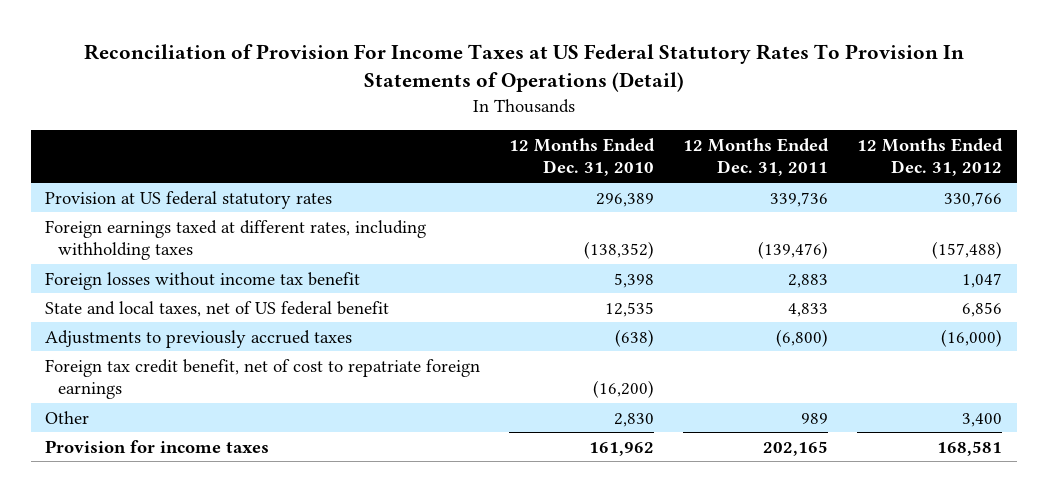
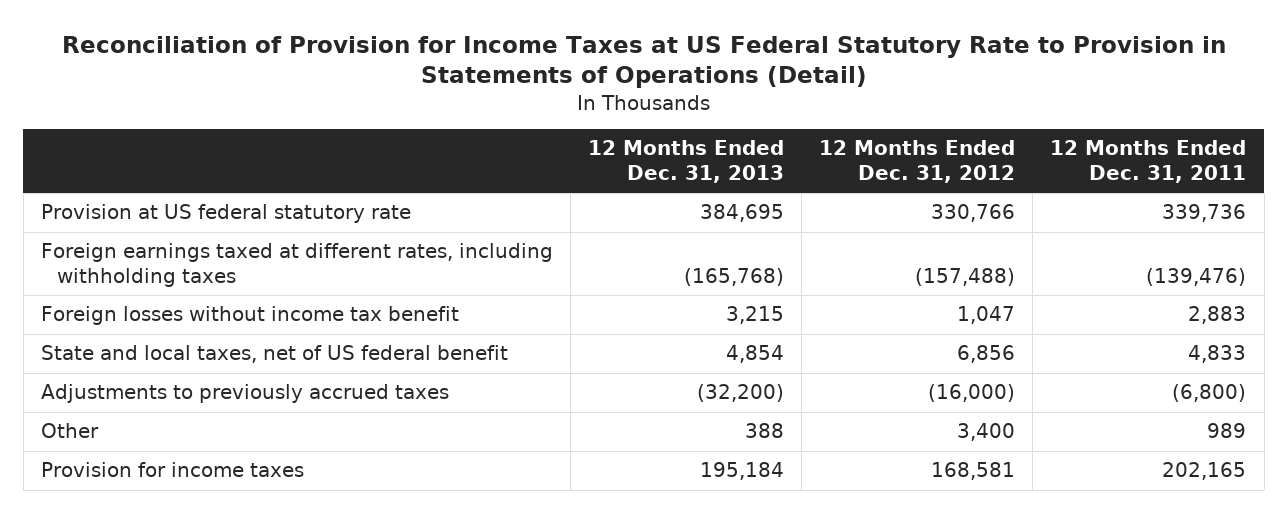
[83,43,964,93] Reconciliation of Provision For Income Taxes at US Federal Statutory Rates To Provision In Statements of Operations (Detail) -> [61,36,1226,89] Reconciliation of Provision for Income Taxes at US Federal Statutory Rate to Provision in Statements of Operations (Detail)
[509,137,656,177] 12 Months Ended Dec. 31, 2010 -> none
none -> [587,140,784,183] 12 Months Ended Dec. 31, 2013
[45,190,333,209] Provision at US federal statutory rates -> [40,204,411,224] Provision at US federal statutory rate
[45,358,481,400] Foreign tax credit benefit, net of cost to repatriate foreign earnings -> none

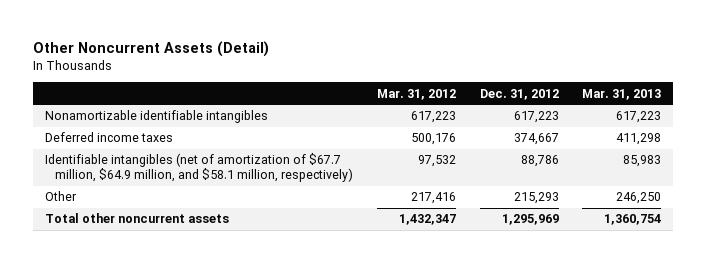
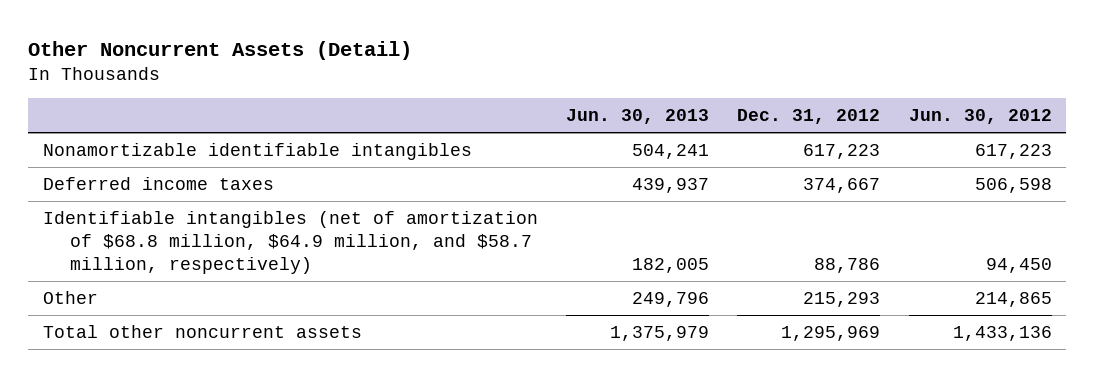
[376,88,456,100] Mar. 31, 2012 -> none
[582,88,662,100] Mar. 31, 2013 -> none
none -> [565,109,709,125] Jun. 30, 2013
none -> [908,109,1052,125] Jun. 30, 2012
[44,153,354,183] Identifiable intangibles (net of amortization of $67.7 million, $64.9 million, and $58.1 million, respectively) -> [42,210,538,275] Identifiable intangibles (net of amortization of $68.8 million, $64.9 million, and $58.7 million, respectively)

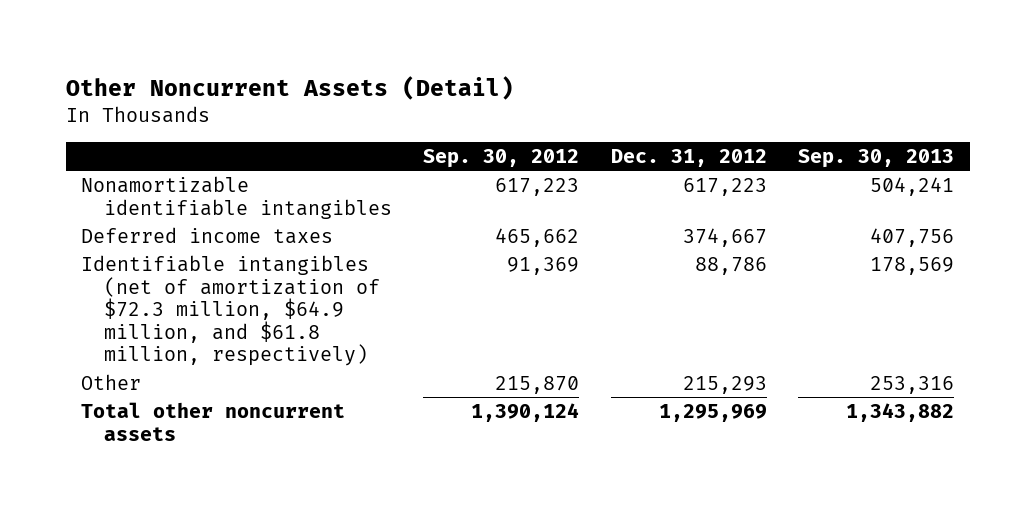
[565,109,709,125] Jun. 30, 2013 -> none
[908,109,1052,125] Jun. 30, 2012 -> none
none -> [423,148,580,168] Sep. 30, 2012
none -> [797,148,954,168] Sep. 30, 2013
[42,210,538,275] Identifiable intangibles (net of amortization of $68.8 million, $64.9 million, and $58.7 million, respectively) -> [81,255,381,367] Identifiable intangibles (net of amortization of $72.3 million, $64.9 million, and $61.8 million, respectively)

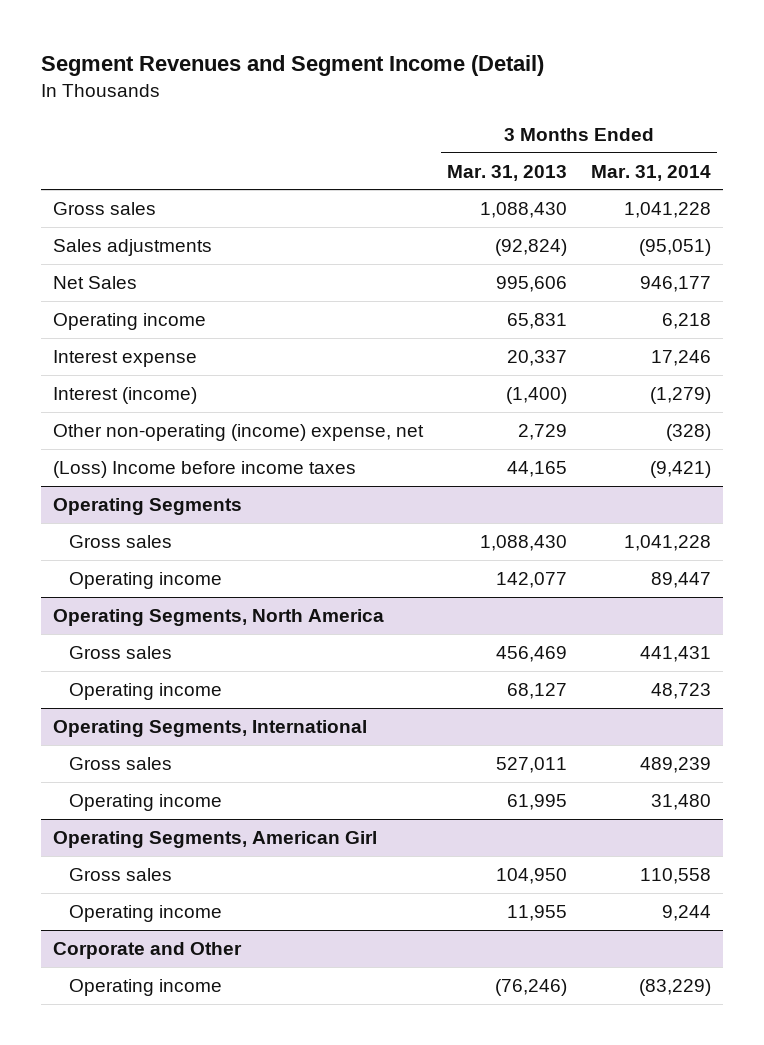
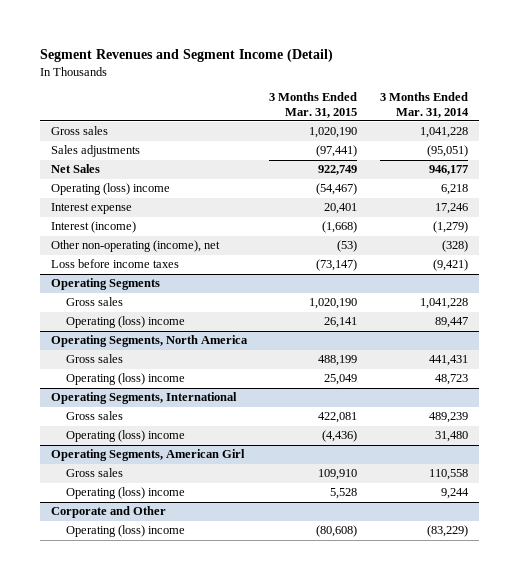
[447,164,568,181] Mar. 31, 2013 -> none
none -> [269,92,358,118] 3 Months Ended Mar. 31, 2015
[53,312,207,330] Operating income -> [51,183,171,196] Operating (loss) income
[53,423,425,441] Other non-operating (income) expense, net -> [51,240,221,253] Other non-operating (income), net
[53,460,357,478] (Loss) Income before income taxes -> [51,259,180,269] Loss before income taxes
[69,571,223,589] Operating income -> [65,316,185,329] Operating (loss) income
[69,682,223,700] Operating income -> [65,373,185,386] Operating (loss) income
[69,793,223,811] Operating income -> [65,430,185,443] Operating (loss) income
[69,904,223,922] Operating income -> [65,487,185,500] Operating (loss) income
[69,978,223,996] Operating income -> [65,525,185,538] Operating (loss) income

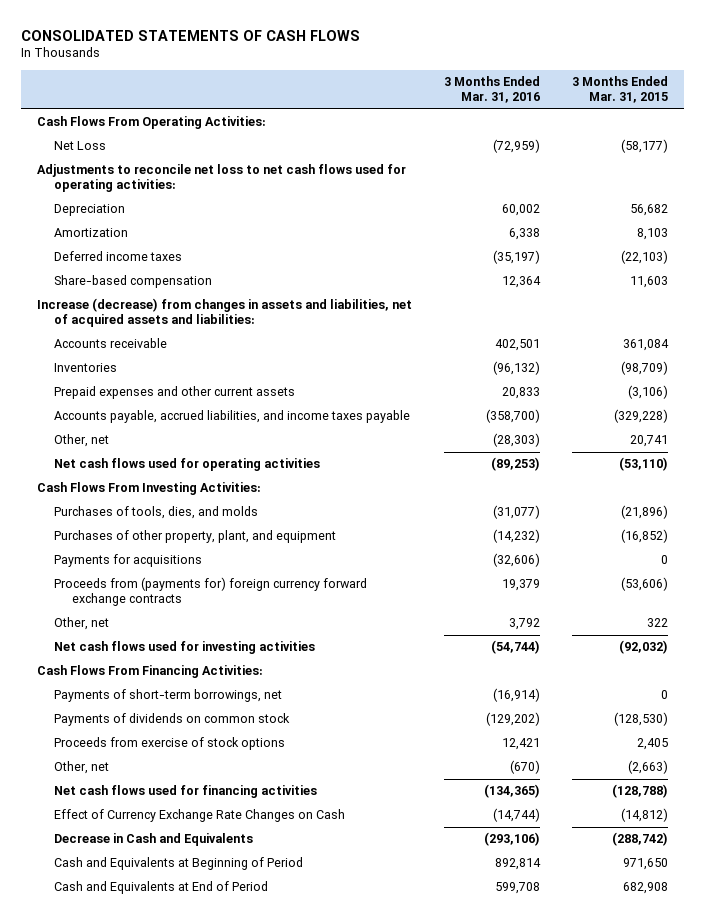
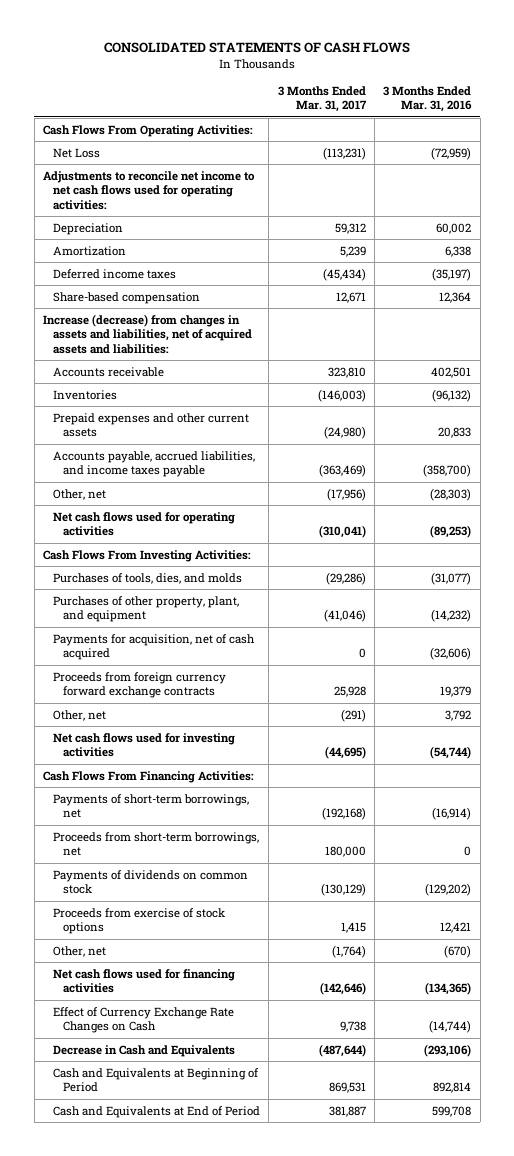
[572,76,669,104] 3 Months Ended Mar. 31, 2015 -> none
none -> [277,85,367,113] 3 Months Ended Mar. 31, 2017
[37,164,407,193] Adjustments to reconcile net loss to net cash flows used for operating activities: -> [43,170,256,210] Adjustments to reconcile net income to net cash flows used for operating activities:
[54,554,203,568] Payments for acquisitions -> [52,633,255,661] Payments for acquisition, net of cash acquired
[54,577,368,607] Proceeds from (payments for) foreign currency forward exchange contracts -> [52,671,226,699] Proceeds from foreign currency forward exchange contracts
none -> [52,831,259,857] Proceeds from short-term borrowings, net

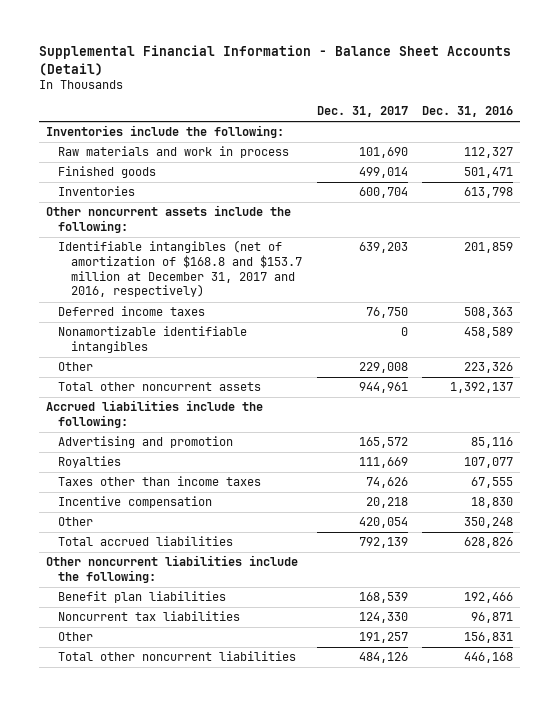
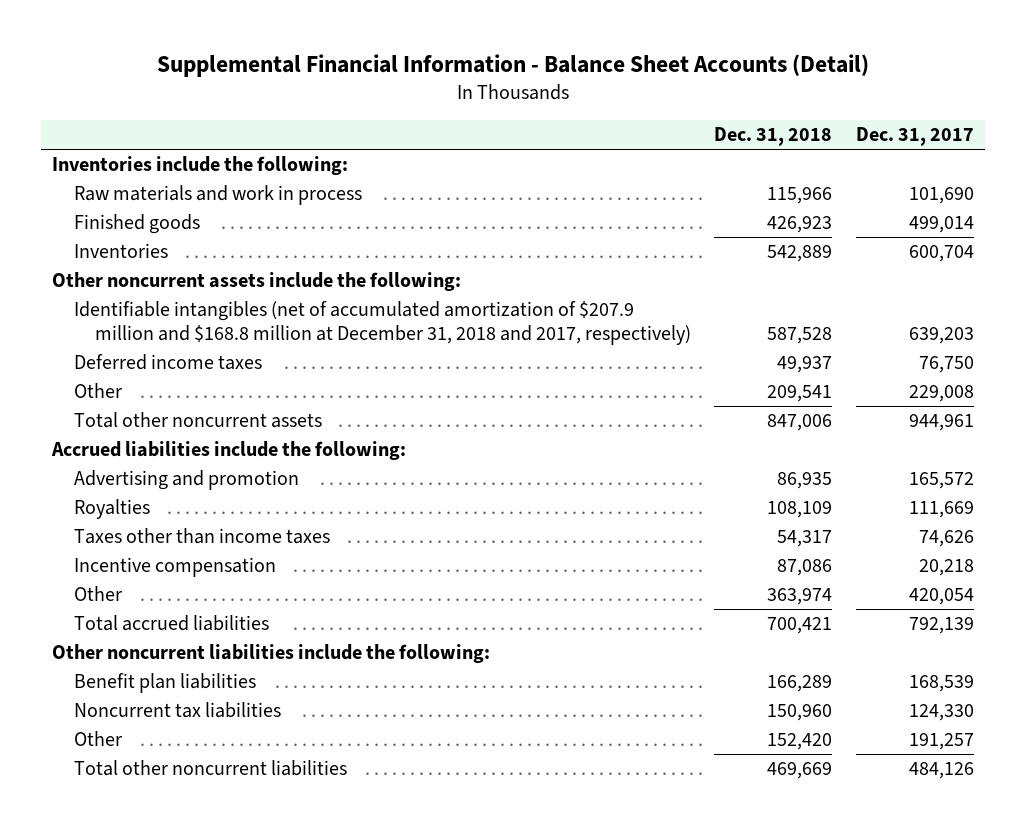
[421,106,513,118] Dec. 31, 2016 -> none
none -> [714,127,833,147] Dec. 31, 2018
[58,240,303,298] Identifiable intangibles (net of amortization of $168.8 and $153.7 million at December 31, 2017 and 2016, respectively) -> [73,301,691,345] Identifiable intangibles (net of accumulated amortization of $207.9 million and $168.8 million at December 31, 2018 and 2017, respectively)
[58,326,248,354] Nonamortizable identifiable intangibles -> none

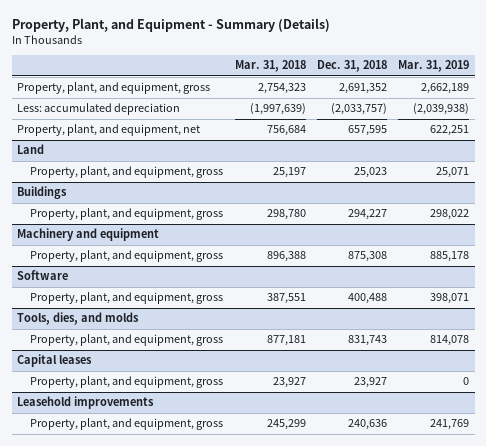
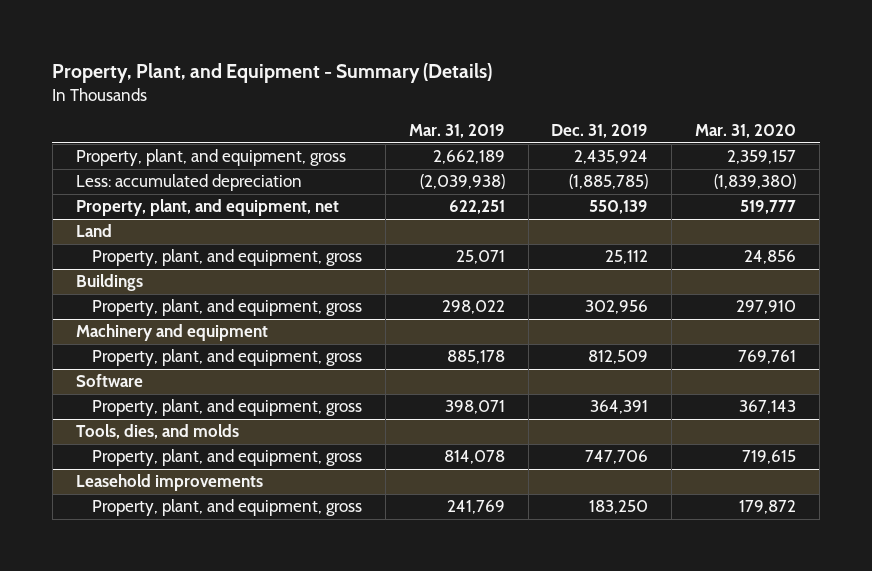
[234,60,306,73] Mar. 31, 2018 -> none
[316,60,387,73] Dec. 31, 2018 -> none
none -> [551,124,649,139] Dec. 31, 2019
none -> [695,124,797,139] Mar. 31, 2020
[17,354,93,368] Capital leases -> none
[30,376,224,389] Property, plant, and equipment, gross -> none

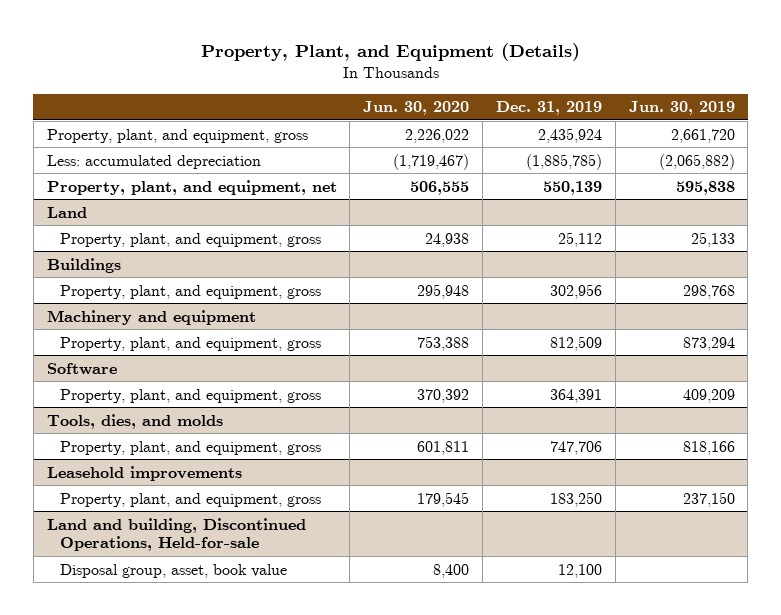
[52,63,493,84] Property, Plant, and Equipment - Summary (Details) -> [200,43,580,62] Property, Plant, and Equipment (Details)
[408,124,505,139] Mar. 31, 2019 -> none
[695,124,797,139] Mar. 31, 2020 -> none
none -> [363,101,470,116] Jun. 30, 2020
none -> [628,101,735,116] Jun. 30, 2019
none -> [46,517,306,552] Land and building, Discontinued Operations, Held-for-sale
none -> [59,563,287,578] Disposal group, asset, book value

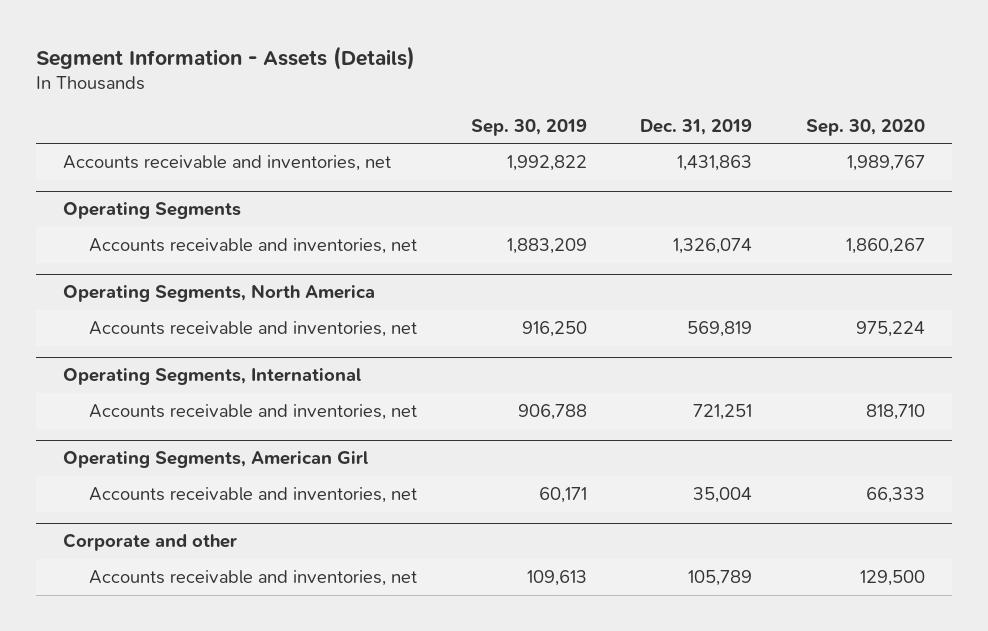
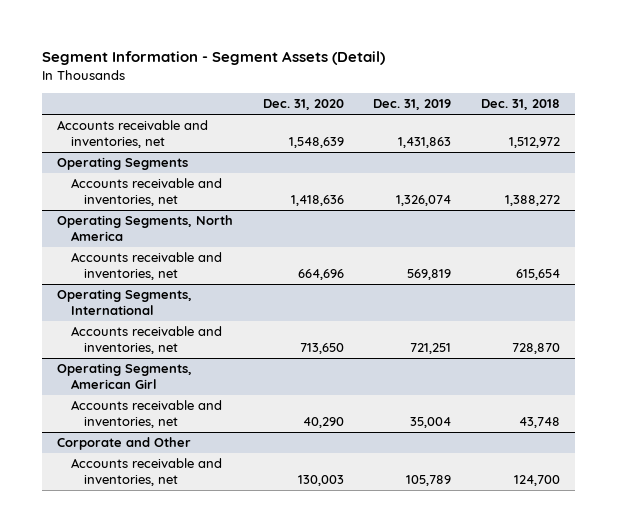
[36,45,416,70] Segment Information - Assets (Details) -> [41,51,385,66] Segment Information - Segment Assets (Detail)
[470,118,587,136] Sep. 30, 2019 -> none
[805,118,925,136] Sep. 30, 2020 -> none
none -> [262,99,344,111] Dec. 31, 2020
none -> [480,99,560,111] Dec. 31, 2018
[63,533,238,552] Corporate and other -> [56,437,191,451] Corporate and Other

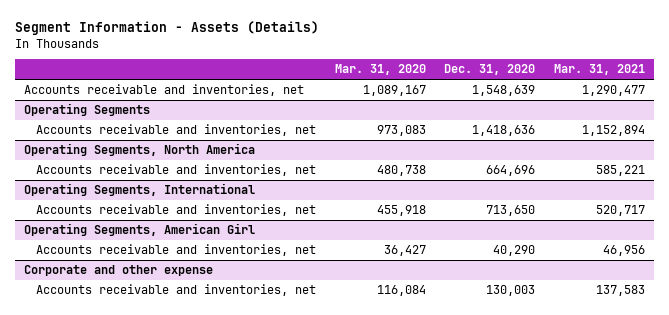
[41,51,385,66] Segment Information - Segment Assets (Detail) -> [14,21,319,36] Segment Information - Assets (Details)
[373,99,452,111] Dec. 31, 2019 -> none
[480,99,560,111] Dec. 31, 2018 -> none
none -> [334,64,426,76] Mar. 31, 2020
none -> [554,64,646,76] Mar. 31, 2021
[56,437,191,451] Corporate and Other -> [24,265,214,277] Corporate and other expense

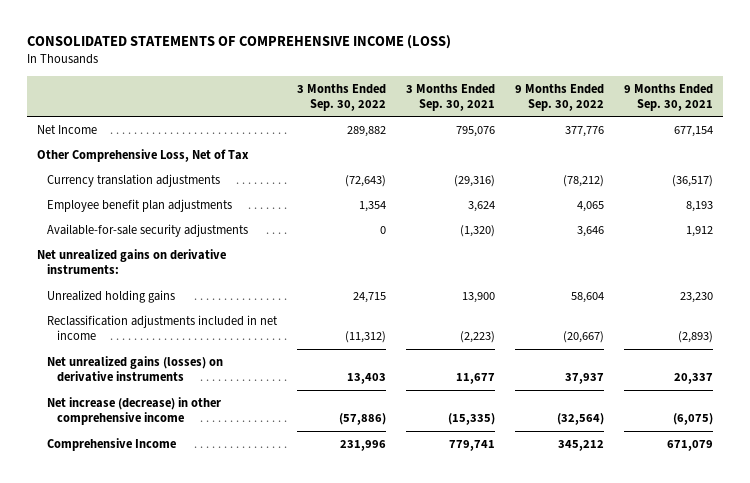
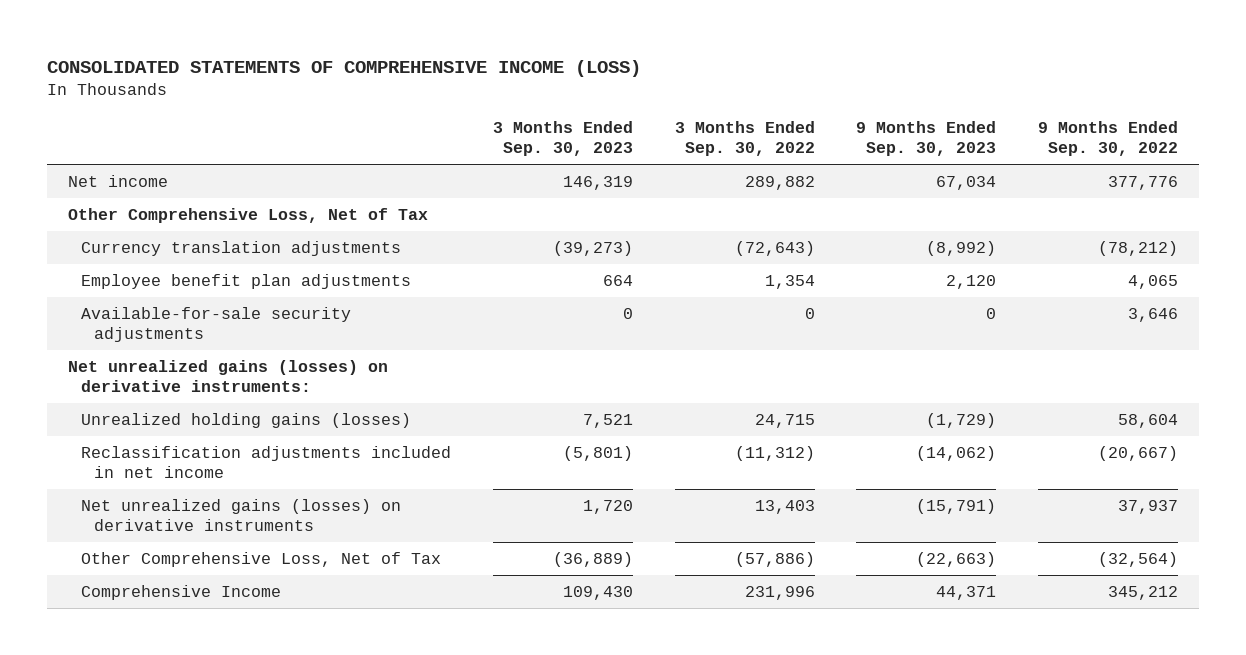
[405,83,495,112] 3 Months Ended Sep. 30, 2021 -> none
[624,83,714,112] 9 Months Ended Sep. 30, 2021 -> none
none -> [492,121,633,157] 3 Months Ended Sep. 30, 2023
none -> [856,121,997,157] 9 Months Ended Sep. 30, 2023
[36,124,97,134] Net Income -> [67,174,168,187] Net income
[36,248,226,275] Net unrealized gains on derivative instruments: -> [67,359,388,392] Net unrealized gains (losses) on derivative instruments:
[46,289,175,303] Unrealized holding gains -> [81,412,412,428] Unrealized holding gains (losses)
[46,396,221,426] Net increase (decrease) in other comprehensive income -> [81,551,442,567] Other Comprehensive Loss, Net of Tax

